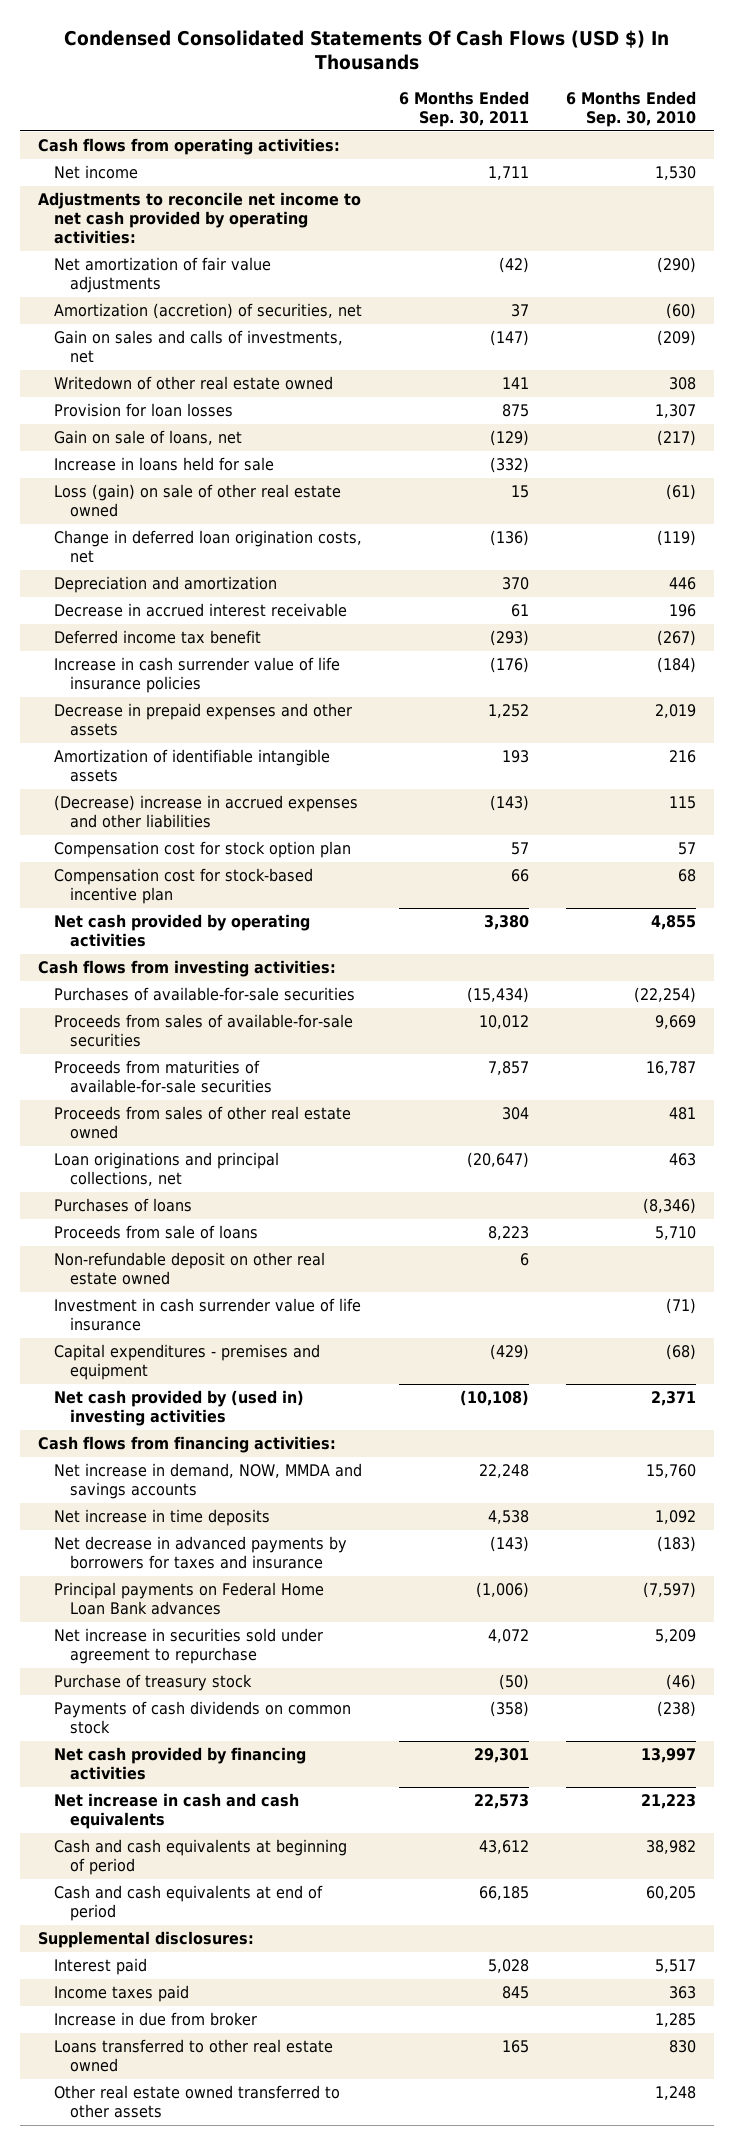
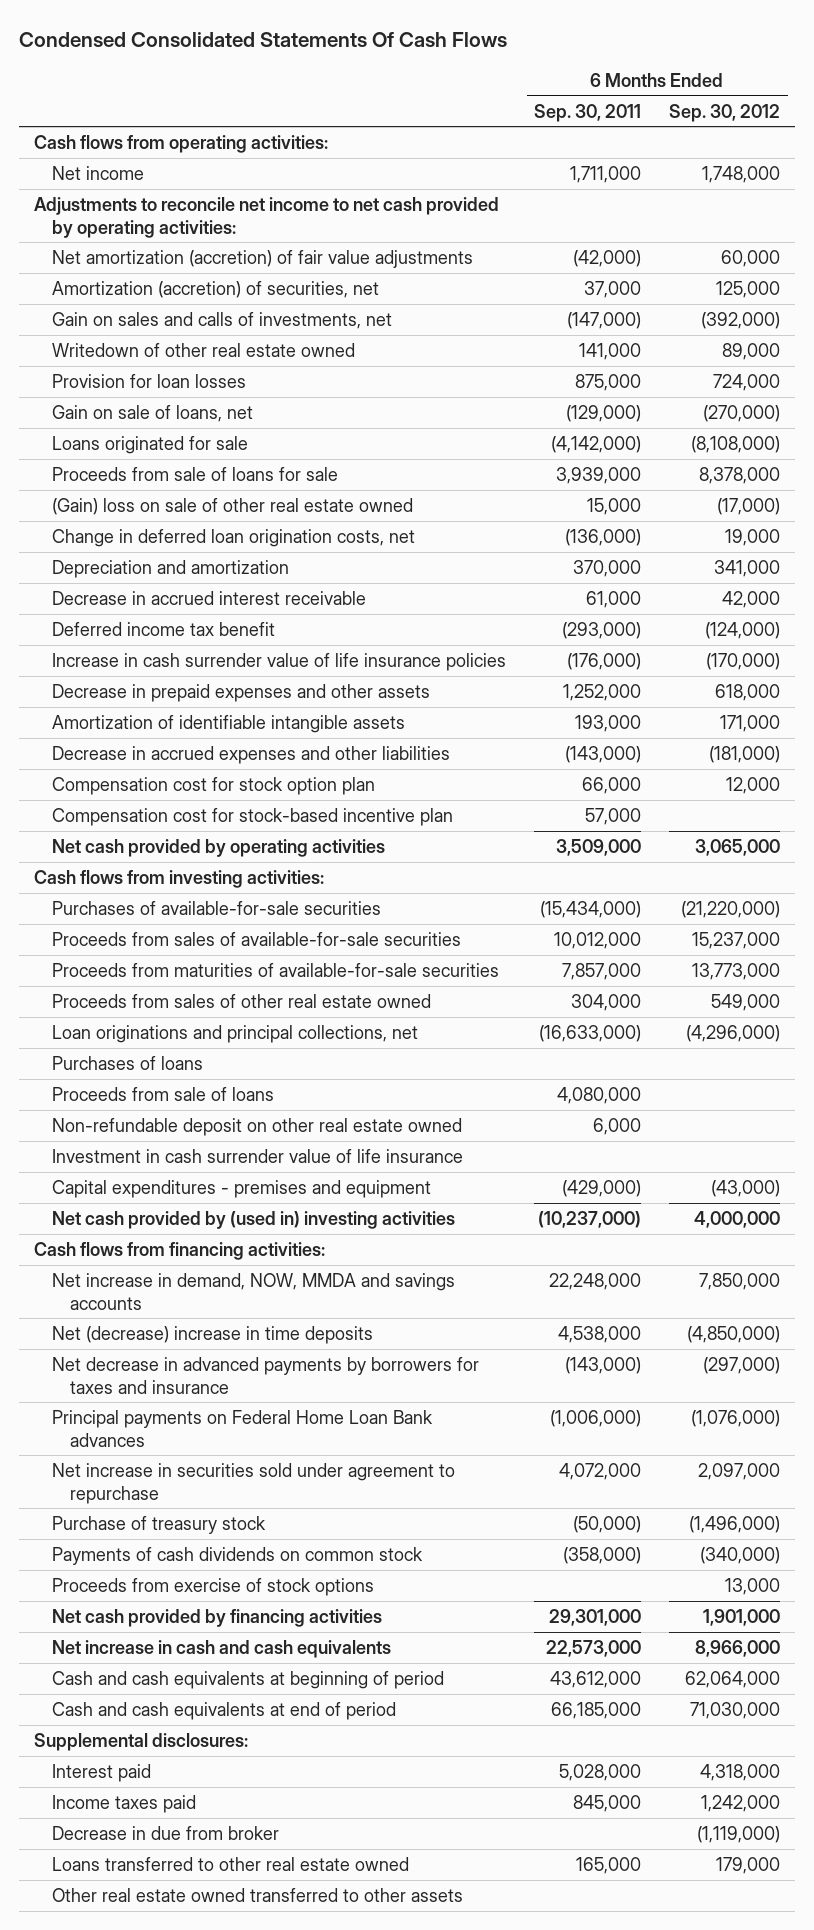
[63,29,669,71] Condensed Consolidated Statements Of Cash Flows (USD $) In Thousands -> [19,32,508,48] Condensed Consolidated Statements Of Cash Flows
[565,91,696,128] 6 Months Ended Sep. 30, 2010 -> none
none -> [669,103,781,122] Sep. 30, 2012
[487,166,529,181] 1,711 -> [570,165,642,183] 1,711,000
[54,457,275,472] Increase in loans held for sale -> none
[54,257,272,294] Net amortization of fair value adjustments -> [51,249,473,268] Net amortization (accretion) of fair value adjustments
[498,257,529,274] (42) -> [573,249,642,267] (42,000)
[510,304,529,318] 37 -> [584,280,642,298] 37,000
[489,330,529,347] (147) -> [567,311,642,329] (147,000)
[501,377,529,390] 141 -> [579,342,642,360] 141,000
[501,404,529,418] 875 -> [575,373,642,391] 875,000
[489,430,529,447] (129) -> [566,404,642,422] (129,000)
none -> [51,435,248,454] Loans originated for sale
none -> [51,466,338,481] Proceeds from sale of loans for sale
[54,484,342,518] Loss (gain) on sale of other real estate owned -> [51,497,413,515] (Gain) loss on sale of other real estate owned
[510,485,529,499] 15 -> [587,497,642,515] 15,000
[489,530,529,547] (136) -> [565,528,642,546] (136,000)
[501,577,529,591] 370 -> [573,559,642,577] 370,000
[510,604,529,618] 61 -> [586,590,642,608] 61,000
[489,630,529,647] (293) -> [562,621,642,639] (293,000)
[489,657,529,674] (176) -> [567,652,642,670] (176,000)
[487,704,529,719] 1,252 -> [563,683,642,701] 1,252,000
[501,750,529,764] 193 -> [575,714,642,732] 193,000
[54,795,359,829] (Decrease) increase in accrued expenses and other liabilities -> [51,745,450,764] Decrease in accrued expenses and other liabilities
[489,795,529,812] (143) -> [565,745,642,763] (143,000)
[510,842,529,856] 57 -> [582,776,642,794] 66,000
[510,869,529,883] 66 -> [585,807,642,825] 57,000
[483,915,529,931] 3,380 -> [556,838,642,856] 3,509,000
[466,987,529,1004] (15,434) -> [540,900,642,918] (15,434,000)
[478,1015,529,1030] 10,012 -> [554,931,642,949] 10,012,000
[487,1061,529,1076] 7,857 -> [562,962,642,980] 7,857,000
[501,1107,529,1121] 304 -> [571,993,642,1011] 304,000
[466,1152,529,1169] (20,647) -> [539,1024,642,1042] (16,633,000)
[487,1226,529,1241] 8,223 -> [557,1086,642,1104] 4,080,000
[519,1253,529,1267] 6 -> [593,1117,642,1135] 6,000
[489,1344,529,1361] (429) -> [562,1179,642,1197] (429,000)
[459,1390,529,1407] (10,108) -> [538,1210,642,1228] (10,237,000)
[478,1464,529,1479] 22,248 -> [549,1272,642,1290] 22,248,000
[54,1509,271,1527] Net increase in time deposits -> [51,1325,373,1344] Net (decrease) increase in time deposits
[487,1510,529,1525] 4,538 -> [558,1325,642,1343] 4,538,000
[489,1536,529,1553] (143) -> [565,1356,642,1374] (143,000)
[475,1582,529,1599] (1,006) -> [550,1409,642,1427] (1,006,000)
[487,1629,529,1644] 4,072 -> [559,1462,642,1480] 4,072,000
[498,1674,529,1691] (50) -> [573,1515,642,1533] (50,000)
[489,1701,529,1718] (358) -> [563,1546,642,1564] (358,000)
none -> [51,1577,374,1596] Proceeds from exercise of stock options
[473,1748,529,1764] 29,301 -> [549,1608,642,1626] 29,301,000
[473,1794,529,1810] 22,573 -> [546,1639,642,1657] 22,573,000
[478,1840,529,1855] 43,612 -> [550,1670,642,1688] 43,612,000
[478,1886,529,1901] 66,185 -> [551,1701,642,1719] 66,185,000
[487,1959,529,1974] 5,028 -> [559,1763,642,1781] 5,028,000
[501,1986,529,2000] 845 -> [573,1794,642,1812] 845,000
[54,2012,258,2027] Increase in due from broker -> [51,1825,279,1840] Decrease in due from broker
[501,2040,529,2054] 165 -> [576,1856,642,1874] 165,000

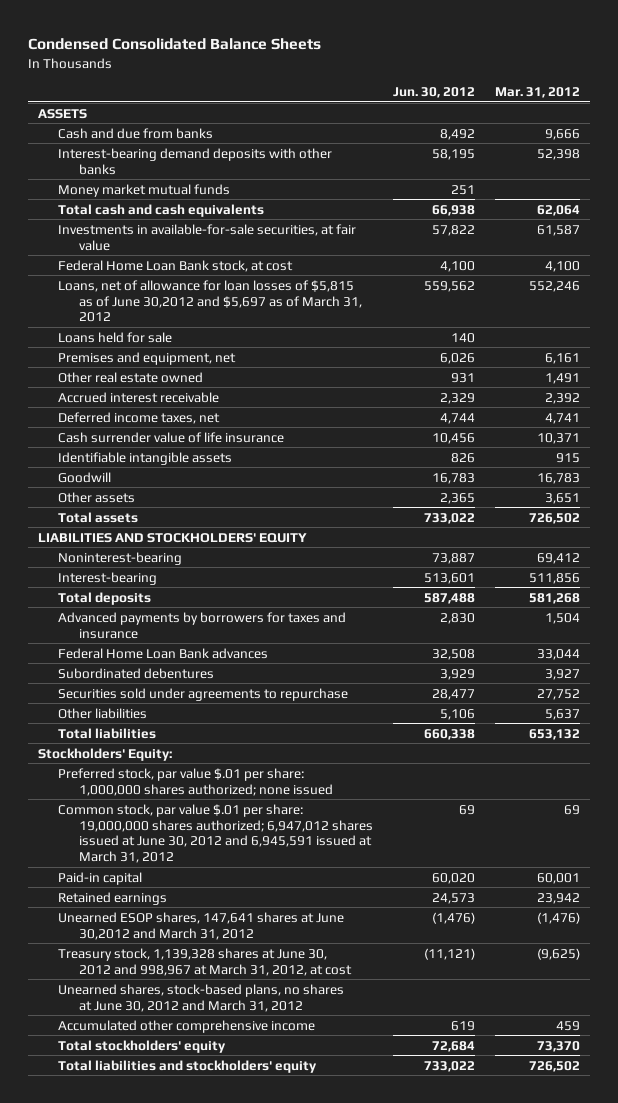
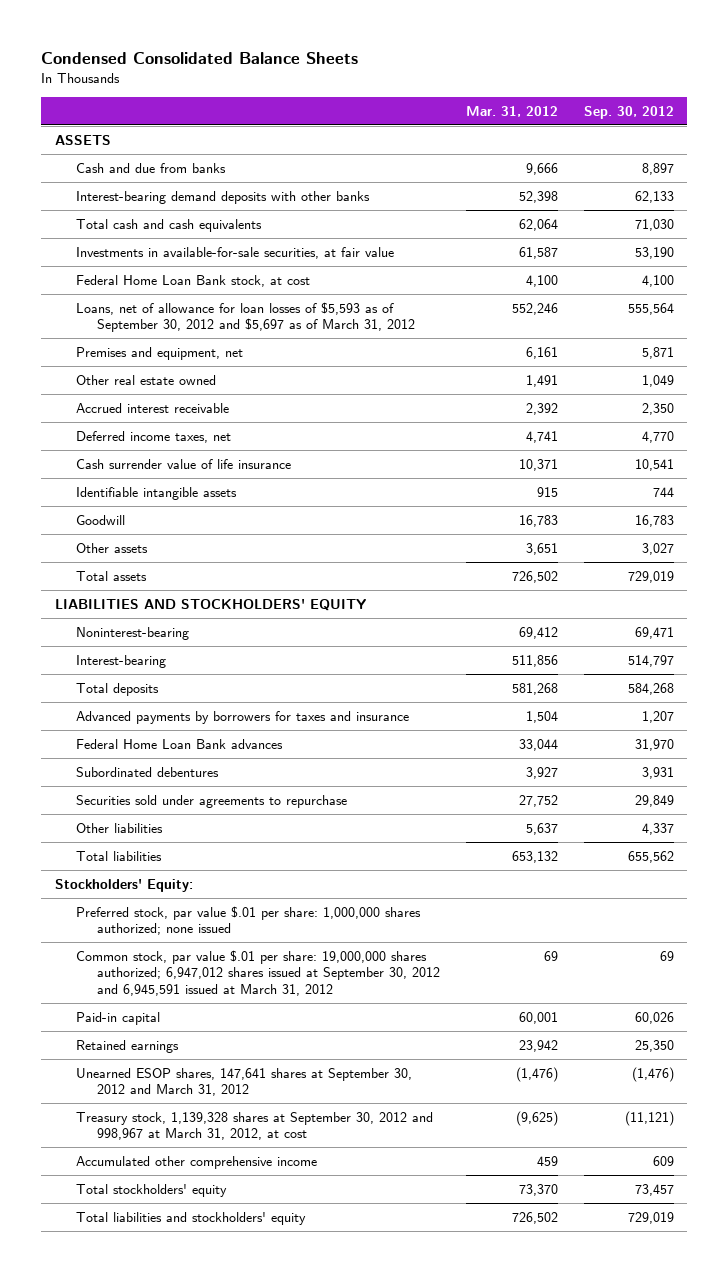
[392,86,475,98] Jun. 30, 2012 -> none
none -> [583,105,674,119] Sep. 30, 2012
[58,183,231,197] Money market mutual funds -> none
[58,331,173,343] Loans held for sale -> none
[58,279,362,323] Loans, net of allowance for loan losses of $5,815 as of June 30,2012 and $5,697 as of March 31, 2012 -> [75,301,415,333] Loans, net of allowance for loan losses of $5,593 as of September 30, 2012 and $5,697 as of March 31, 2012
[58,803,373,864] Common stock, par value $.01 per share: 19,000,000 shares authorized; 6,947,012 shares issued at June 30, 2012 and 6,945,591 issued at March 31, 2012 -> [75,949,440,996] Common stock, par value $.01 per share: 19,000,000 shares authorized; 6,947,012 shares issued at September 30, 2012 and 6,945,591 issued at March 31, 2012
[58,983,345,1012] Unearned shares, stock-based plans, no shares at June 30, 2012 and March 31, 2012 -> none
[58,911,345,940] Unearned ESOP shares, 147,641 shares at June 30,2012 and March 31, 2012 -> [75,1067,412,1097] Unearned ESOP shares, 147,641 shares at September 30, 2012 and March 31, 2012
[58,947,352,976] Treasury stock, 1,139,328 shares at June 30, 2012 and 998,967 at March 31, 2012, at cost -> [75,1111,433,1141] Treasury stock, 1,139,328 shares at September 30, 2012 and 998,967 at March 31, 2012, at cost

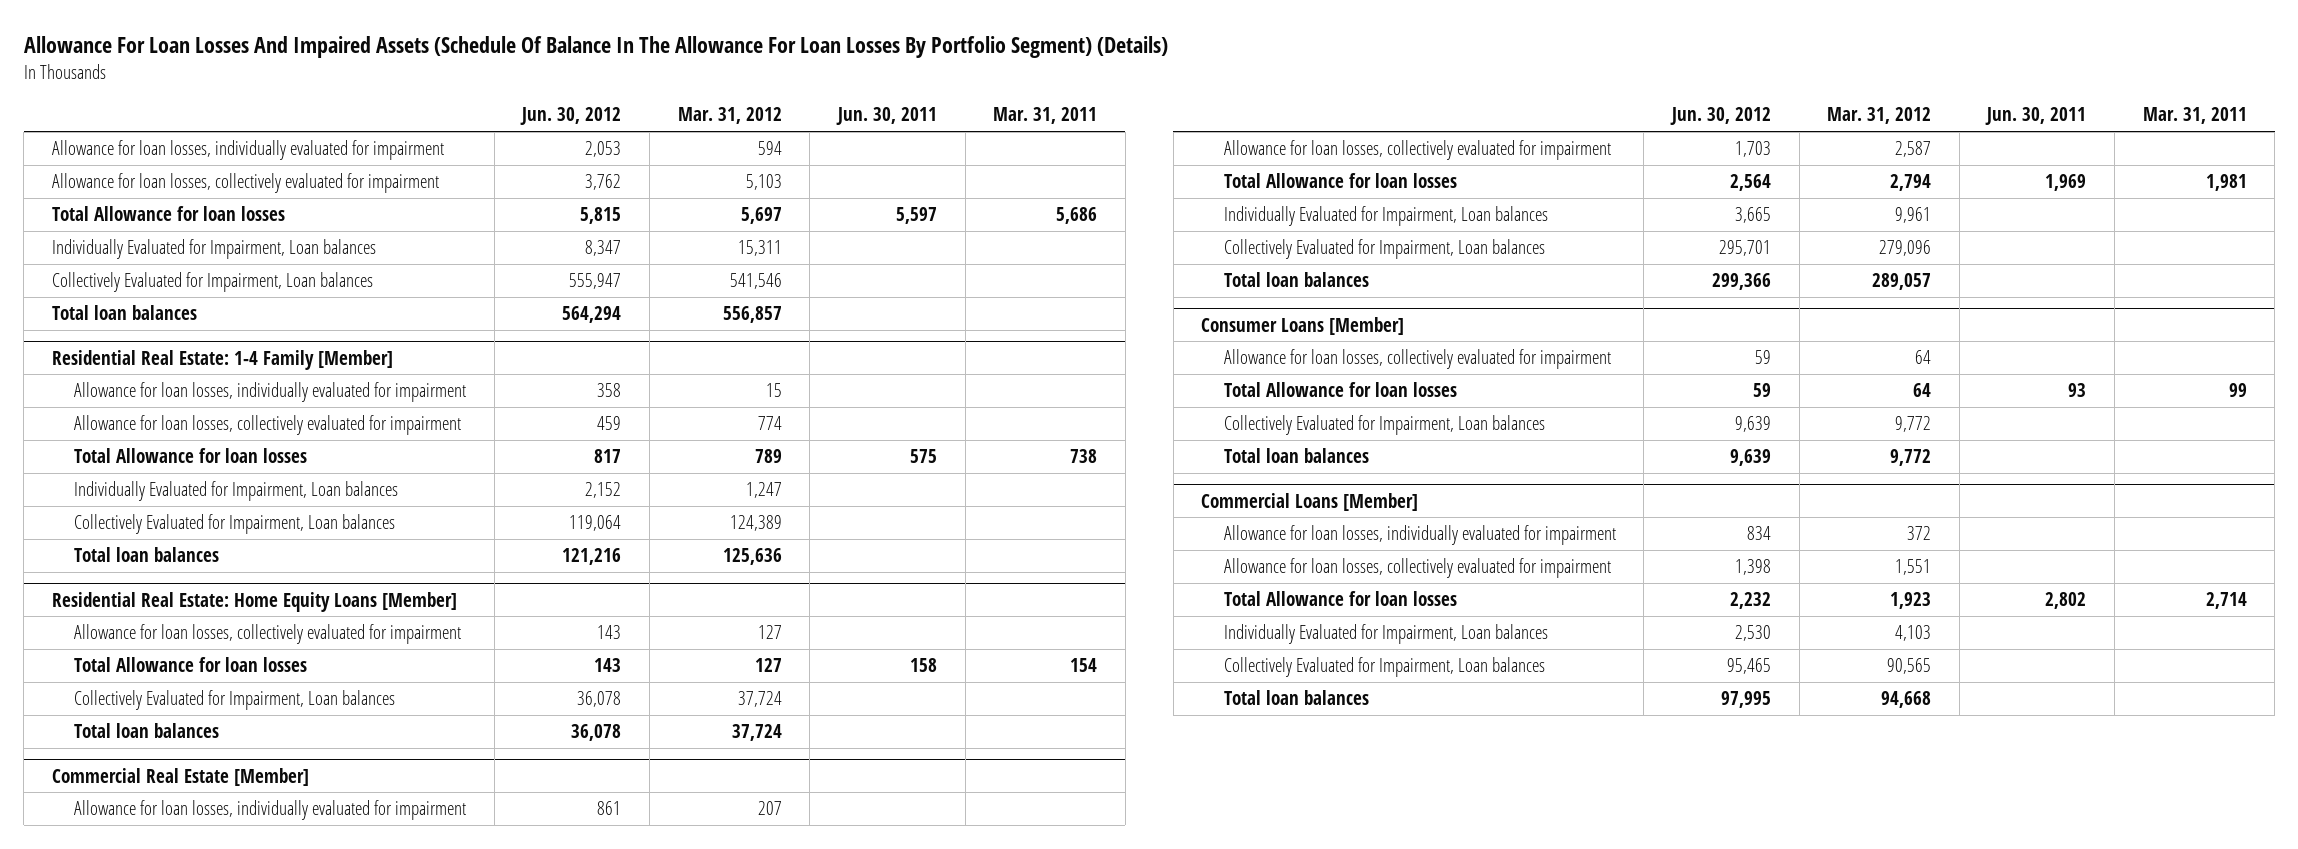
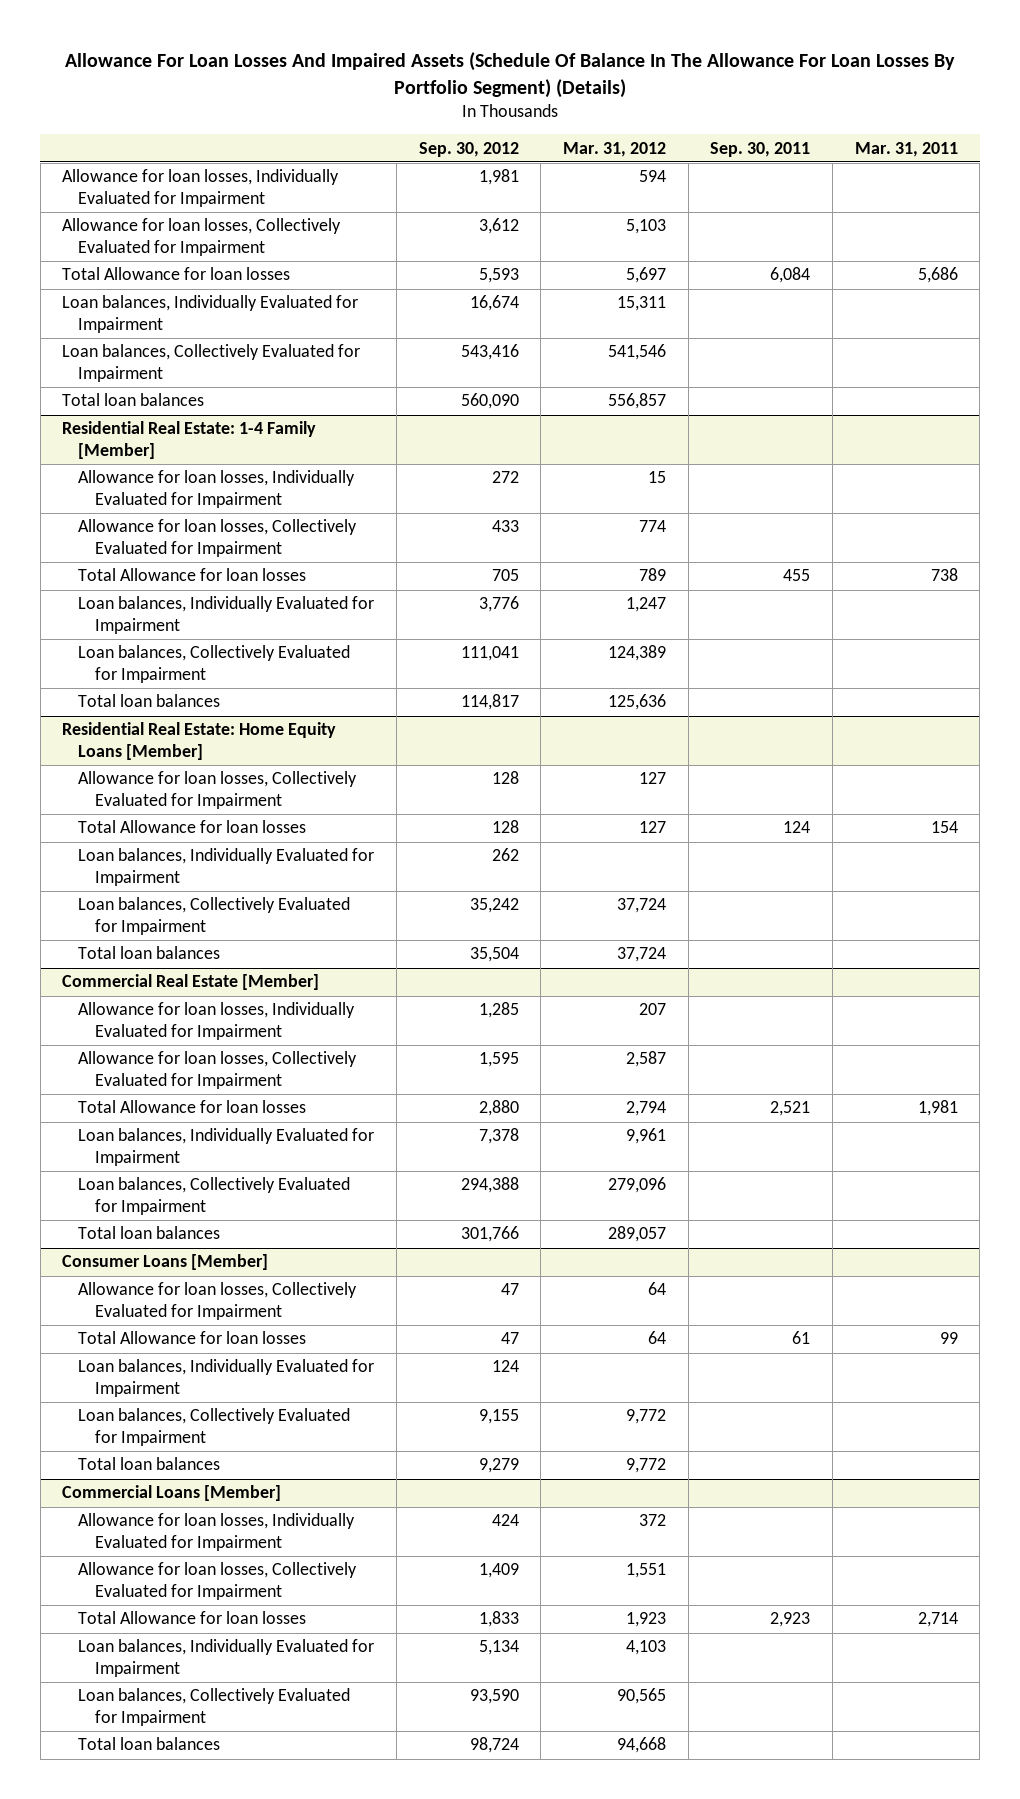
[520,107,622,126] Jun. 30, 2012 -> none
[835,107,937,126] Jun. 30, 2011 -> none
none -> [418,141,519,157] Sep. 30, 2012
none -> [710,141,811,157] Sep. 30, 2011
[51,140,444,161] Allowance for loan losses, individually evaluated for impairment -> [62,169,340,207] Allowance for loan losses, Individually Evaluated for Impairment
[51,173,439,194] Allowance for loan losses, collectively evaluated for impairment -> [62,218,342,256] Allowance for loan losses, Collectively Evaluated for Impairment
[51,239,376,260] Individually Evaluated for Impairment, Loan balances -> [62,295,359,333] Loan balances, Individually Evaluated for Impairment
[51,272,373,293] Collectively Evaluated for Impairment, Loan balances -> [62,344,361,382] Loan balances, Collectively Evaluated for Impairment
[74,382,467,403] Allowance for loan losses, individually evaluated for impairment -> [78,470,356,508] Allowance for loan losses, Individually Evaluated for Impairment
[74,415,462,436] Allowance for loan losses, collectively evaluated for impairment -> [78,519,358,557] Allowance for loan losses, Collectively Evaluated for Impairment
[74,481,399,502] Individually Evaluated for Impairment, Loan balances -> [78,596,375,634] Loan balances, Individually Evaluated for Impairment
[74,514,396,535] Collectively Evaluated for Impairment, Loan balances -> [78,645,351,683] Loan balances, Collectively Evaluated for Impairment
[74,624,462,645] Allowance for loan losses, collectively evaluated for impairment -> [78,771,358,809] Allowance for loan losses, Collectively Evaluated for Impairment
none -> [78,848,375,886] Loan balances, Individually Evaluated for Impairment
[74,690,396,711] Collectively Evaluated for Impairment, Loan balances -> [78,897,351,935] Loan balances, Collectively Evaluated for Impairment
[74,800,467,821] Allowance for loan losses, individually evaluated for impairment -> [78,1002,356,1040] Allowance for loan losses, Individually Evaluated for Impairment
[1223,140,1611,161] Allowance for loan losses, collectively evaluated for impairment -> [78,1051,358,1089] Allowance for loan losses, Collectively Evaluated for Impairment
[1223,206,1548,227] Individually Evaluated for Impairment, Loan balances -> [78,1128,375,1166] Loan balances, Individually Evaluated for Impairment
[1223,239,1545,260] Collectively Evaluated for Impairment, Loan balances -> [78,1177,351,1215] Loan balances, Collectively Evaluated for Impairment
[1223,349,1611,370] Allowance for loan losses, collectively evaluated for impairment -> [78,1282,358,1320] Allowance for loan losses, Collectively Evaluated for Impairment
none -> [78,1359,375,1397] Loan balances, Individually Evaluated for Impairment
[1223,415,1545,436] Collectively Evaluated for Impairment, Loan balances -> [78,1408,351,1446] Loan balances, Collectively Evaluated for Impairment
[1223,525,1616,546] Allowance for loan losses, individually evaluated for impairment -> [78,1513,356,1551] Allowance for loan losses, Individually Evaluated for Impairment
[1223,558,1611,579] Allowance for loan losses, collectively evaluated for impairment -> [78,1562,358,1600] Allowance for loan losses, Collectively Evaluated for Impairment
[1223,624,1548,645] Individually Evaluated for Impairment, Loan balances -> [78,1639,375,1677] Loan balances, Individually Evaluated for Impairment
[1223,657,1545,678] Collectively Evaluated for Impairment, Loan balances -> [78,1688,351,1726] Loan balances, Collectively Evaluated for Impairment

